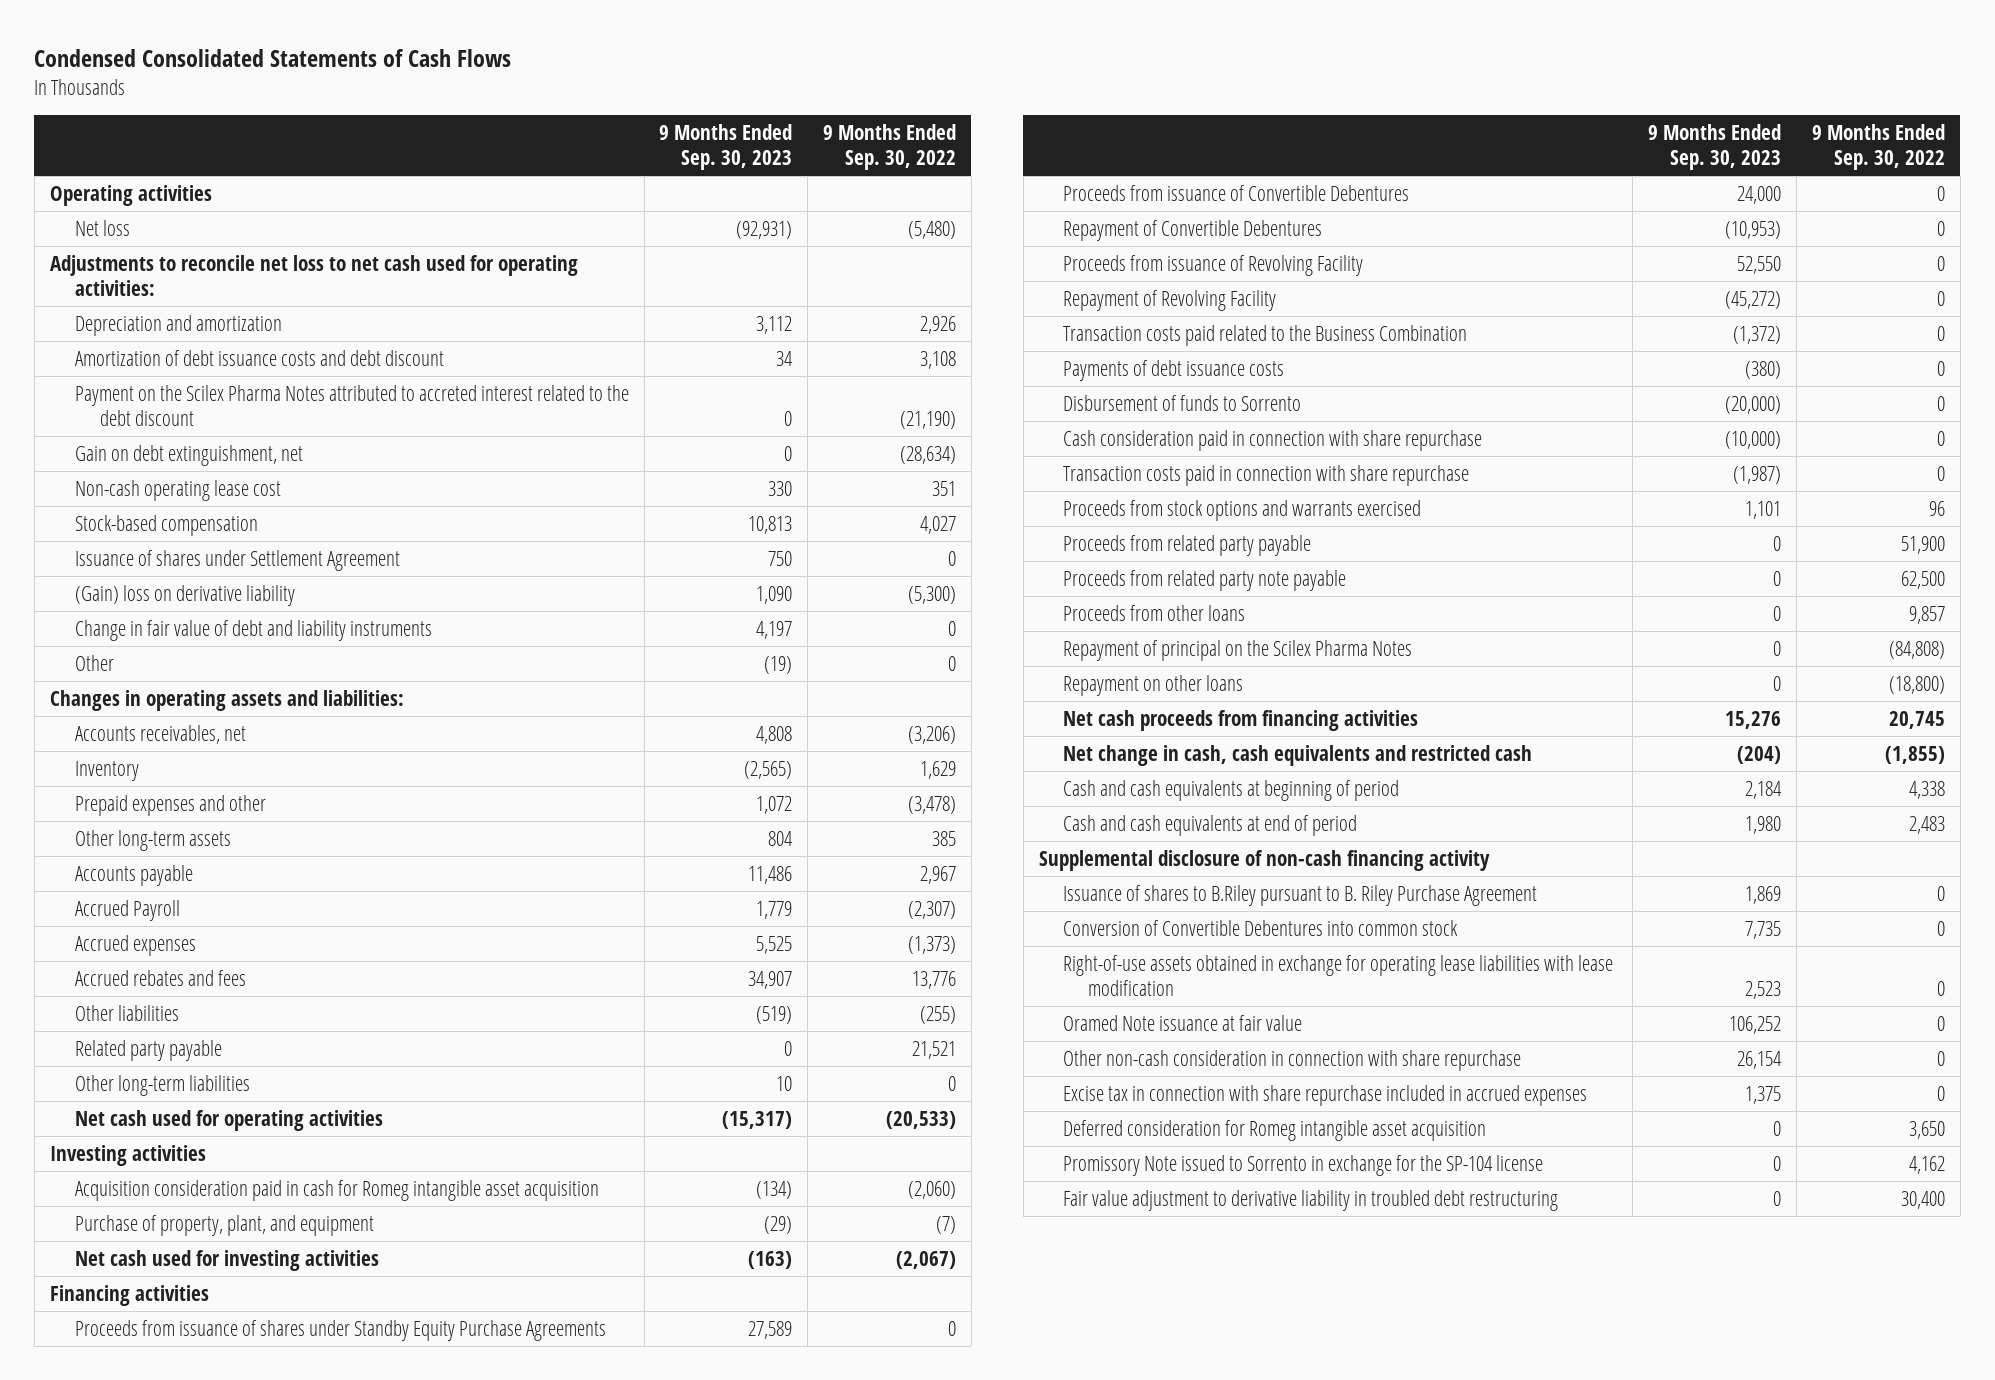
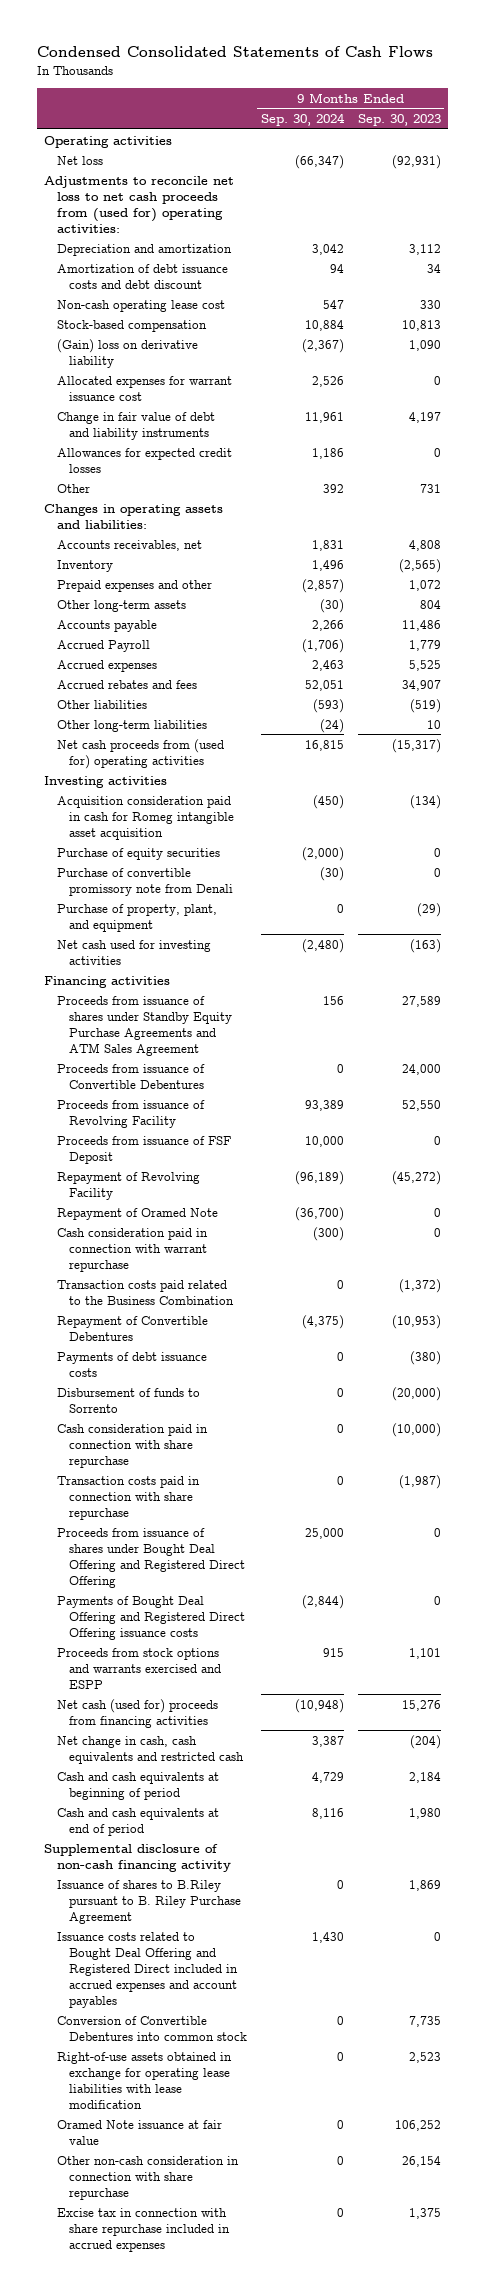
[823,124,957,170] 9 Months Ended Sep. 30, 2022 -> none
none -> [260,113,345,127] Sep. 30, 2024
[49,254,578,296] Adjustments to reconcile net loss to net cash used for operating activities: -> [44,175,235,233] Adjustments to reconcile net loss to net cash proceeds from (used for) operating activities:
[74,384,629,426] Payment on the Scilex Pharma Notes attributed to accreted interest related to the debt discount -> none
[74,444,303,466] Gain on debt extinguishment, net -> none
[74,549,400,571] Issuance of shares under Settlement Agreement -> none
none -> [56,375,232,401] Allocated expenses for warrant issuance cost
none -> [56,447,232,473] Allowances for expected credit losses
[764,655,793,674] (19) -> [419,483,441,493] 731
[74,1039,222,1061] Related party payable -> none
[74,1109,383,1131] Net cash used for operating activities -> [56,738,224,769] Net cash proceeds from (used for) operating activities
none -> [56,847,220,860] Purchase of equity securities
none -> [56,867,233,896] Purchase of convertible promissory note from Denali
[74,1319,606,1341] Proceeds from issuance of shares under Standby Equity Purchase Agreements -> [56,995,232,1056] Proceeds from issuance of shares under Standby Equity Purchase Agreements and ATM Sales Agreement
none -> [56,1135,231,1164] Proceeds from issuance of FSF Deposit
none -> [56,1207,218,1220] Repayment of Oramed Note
none -> [56,1227,208,1272] Cash consideration paid in connection with warrant repurchase
[1063,219,1323,241] Repayment of Convertible Debentures -> [56,1315,208,1341] Repayment of Convertible Debentures
[1063,534,1312,556] Proceeds from related party payable -> none
[1063,569,1347,591] Proceeds from related party note payable -> none
[1063,604,1246,621] Proceeds from other loans -> none
[1063,639,1413,661] Repayment of principal on the Scilex Pharma Notes -> none
[1063,674,1244,696] Repayment on other loans -> none
none -> [56,1527,245,1588] Proceeds from issuance of shares under Bought Deal Offering and Registered Direct Offering
none -> [56,1595,245,1640] Payments of Bought Deal Offering and Registered Direct Offering issuance costs
[1063,499,1422,521] Proceeds from stock options and warrants exercised -> [56,1647,221,1689] Proceeds from stock options and warrants exercised and ESPP
[1063,709,1419,731] Net cash proceeds from financing activities -> [56,1698,218,1728] Net cash (used for) proceeds from financing activities
none -> [56,1931,238,2008] Issuance costs related to Bought Deal Offering and Registered Direct included in accrued expenses and account payables
[1063,1119,1487,1141] Deferred consideration for Romeg intangible asset acquisition -> none
[1063,1154,1544,1176] Promissory Note issued to Sorrento in exchange for the SP-104 license -> none
[1063,1189,1559,1211] Fair value adjustment to derivative liability in troubled debt restructuring -> none

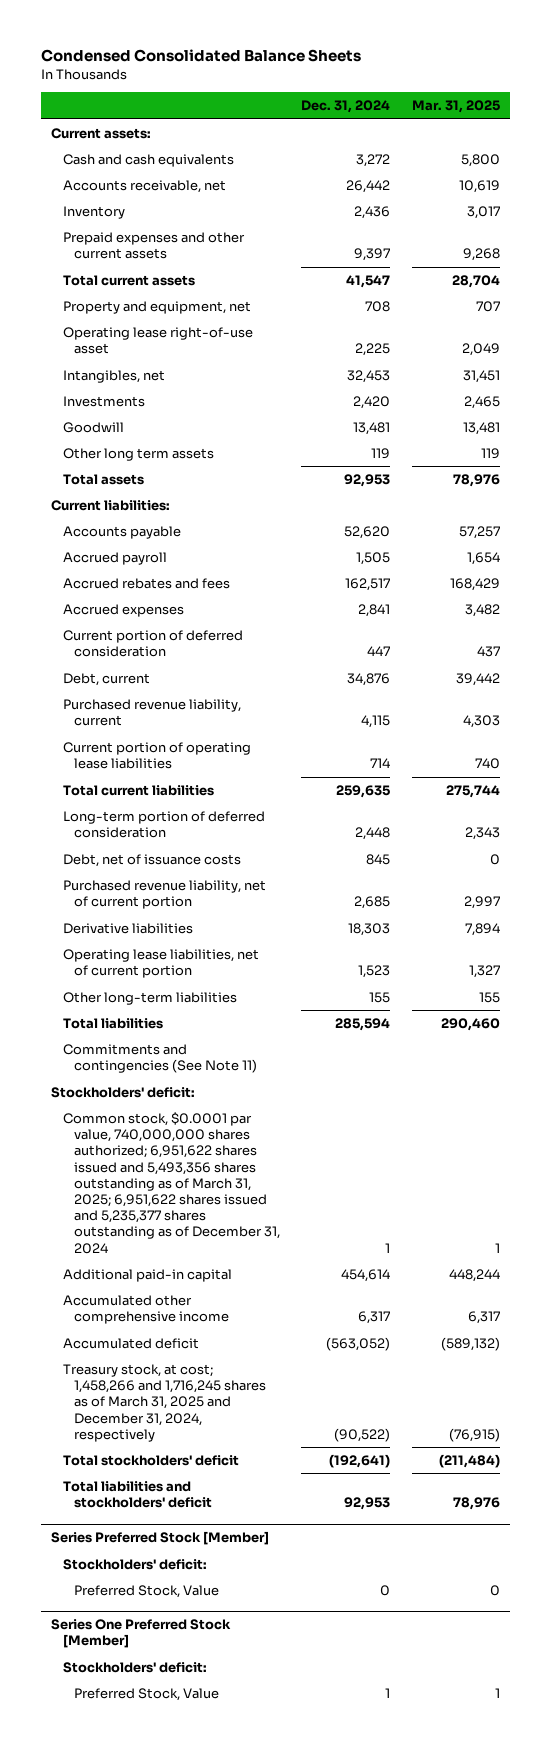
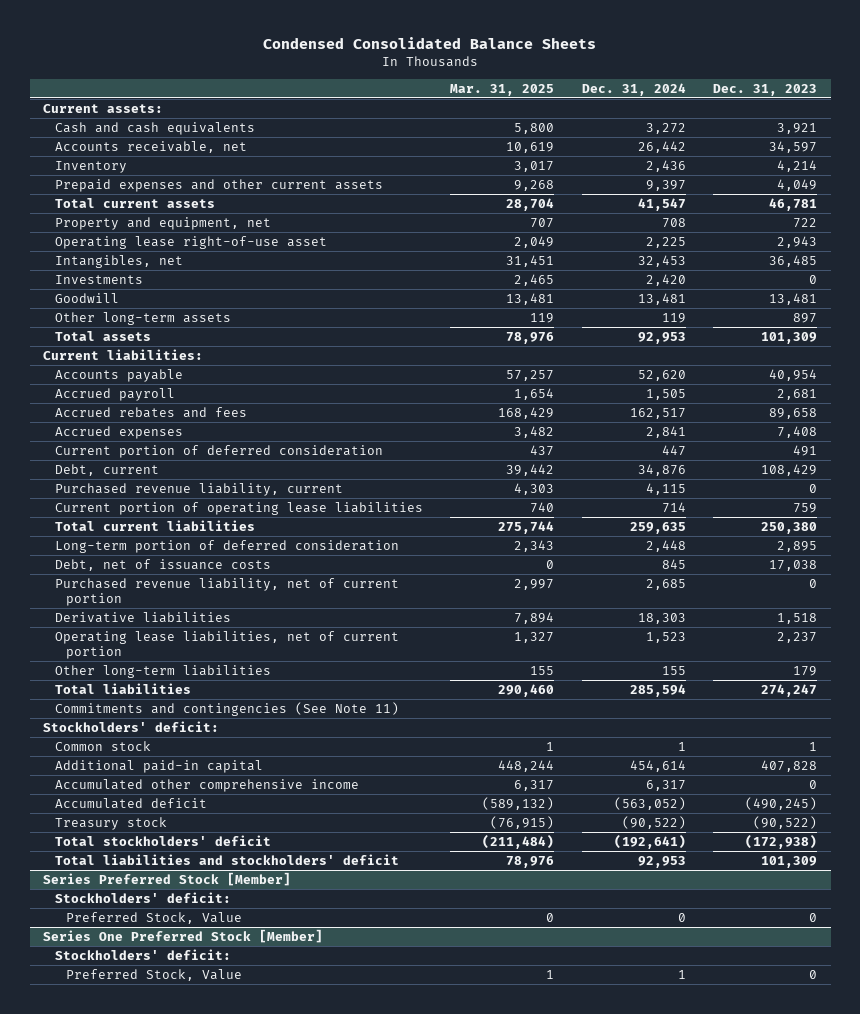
none -> [713,83,818,96] Dec. 31, 2023
[62,448,214,462] Other long term assets -> [54,311,231,325] Other long-term assets
[62,1112,281,1254] Common stock, $0.0001 par value, 740,000,000 shares authorized; 6,951,622 shares issued and 5,493,356 shares outstanding as of March 31, 2025; 6,951,622 shares issued and 5,235,377 shares outstanding as of December 31, 2024 -> [54,740,151,751] Common stock
[62,1364,267,1442] Treasury stock, at cost; 1,458,266 and 1,716,245 shares as of March 31, 2025 and December 31, 2024, respectively -> [54,816,167,830] Treasury stock

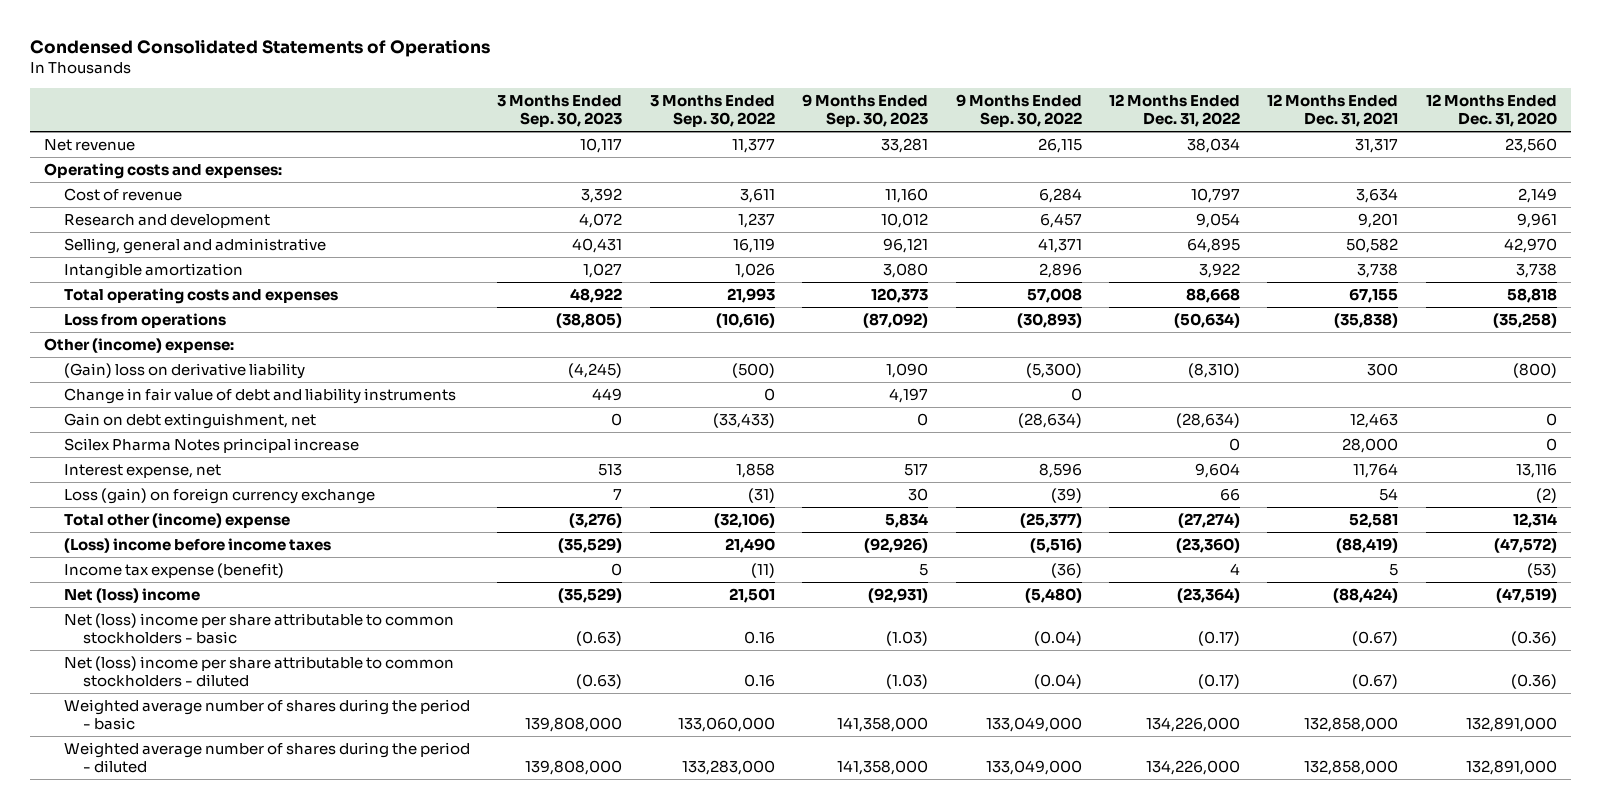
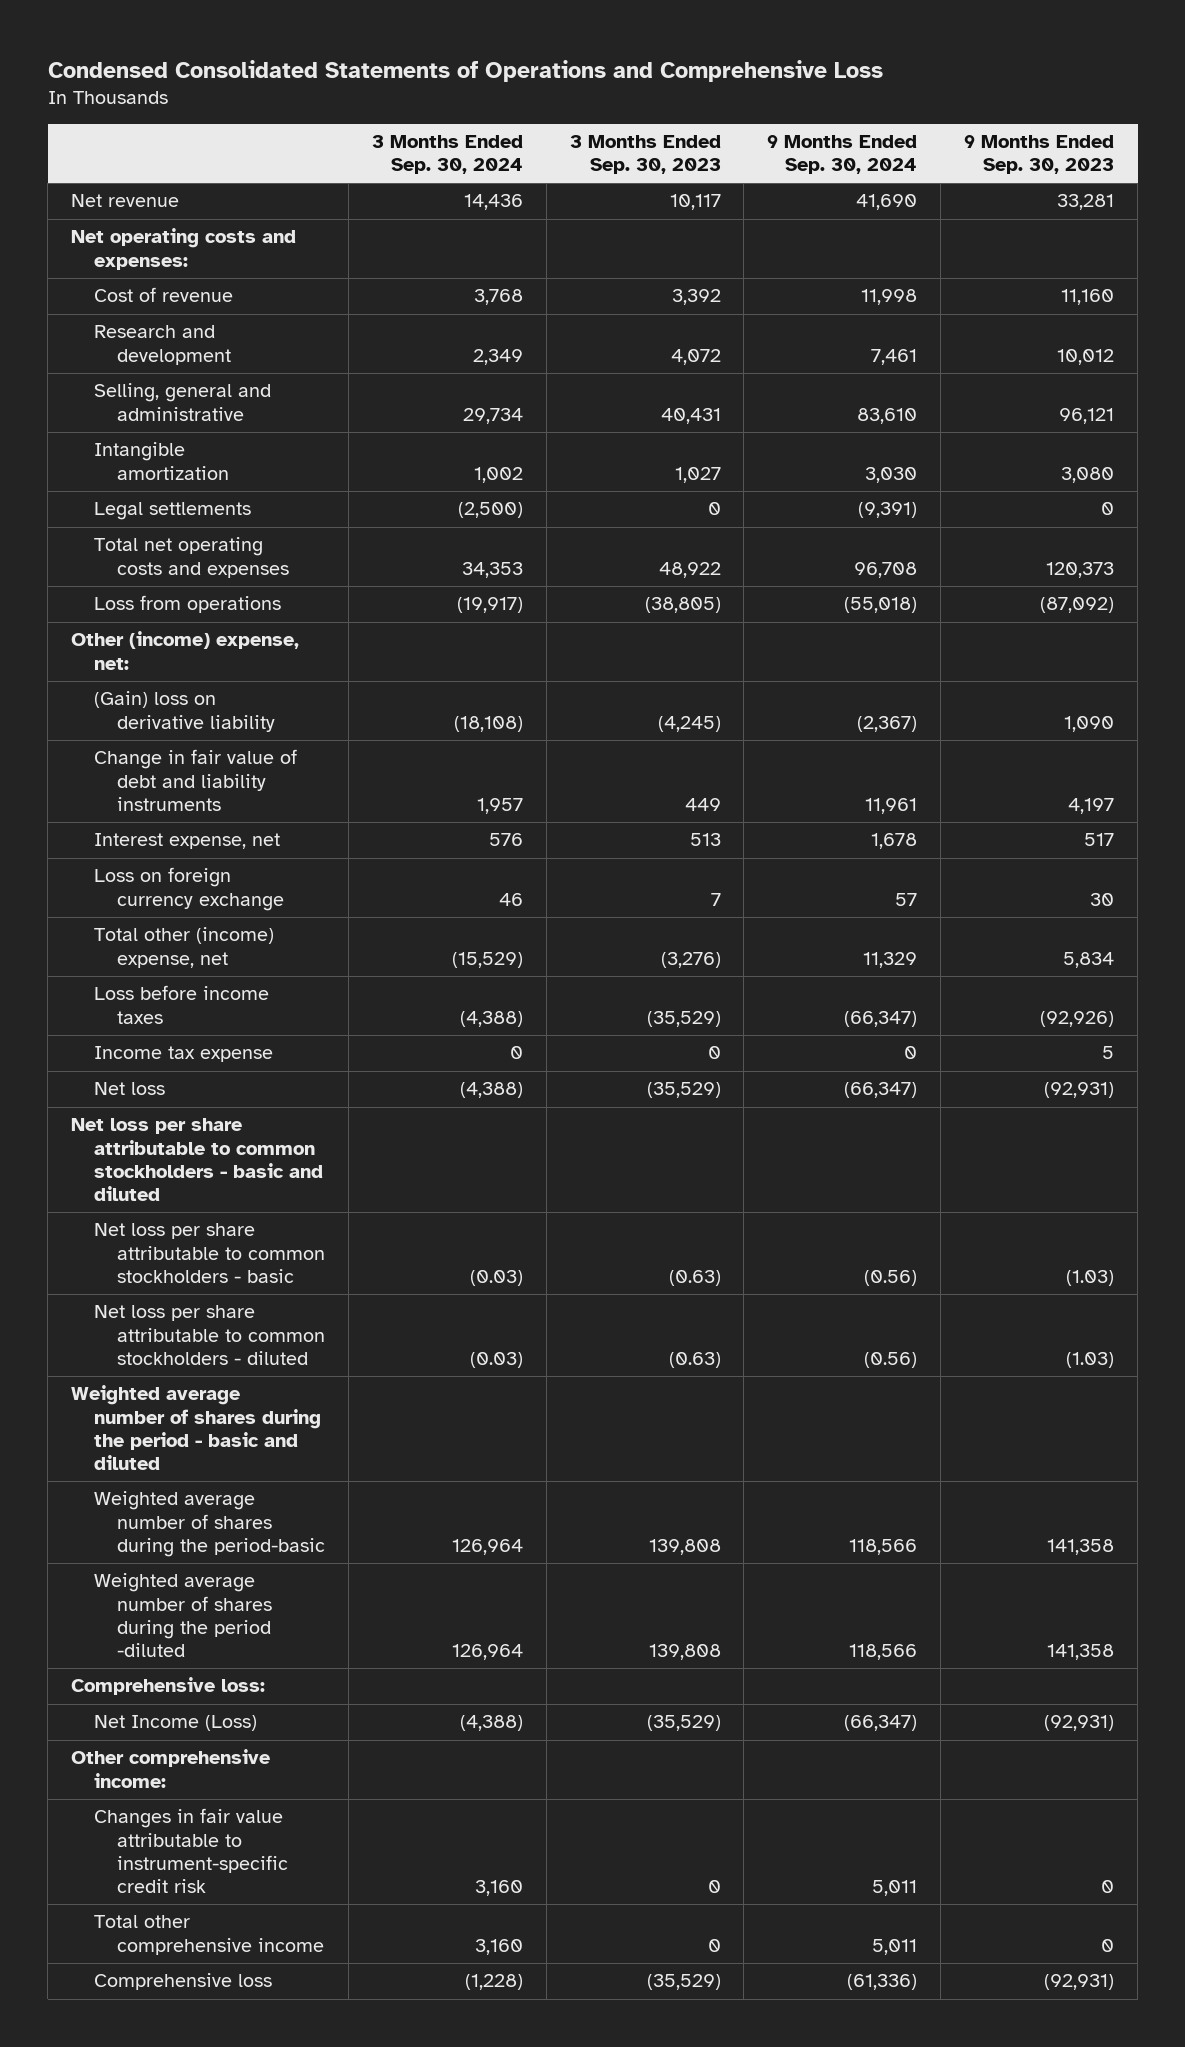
[30,39,491,58] Condensed Consolidated Statements of Operations -> [47,59,883,82] Condensed Consolidated Statements of Operations and Comprehensive Loss
[649,95,775,128] 3 Months Ended Sep. 30, 2022 -> none
[955,94,1082,128] 9 Months Ended Sep. 30, 2022 -> none
[1109,94,1241,128] 12 Months Ended Dec. 31, 2022 -> none
[1267,94,1399,128] 12 Months Ended Dec. 31, 2021 -> none
[1425,94,1557,128] 12 Months Ended Dec. 31, 2020 -> none
none -> [371,135,523,175] 3 Months Ended Sep. 30, 2024
none -> [767,135,918,175] 9 Months Ended Sep. 30, 2024
[44,163,283,180] Operating costs and expenses: -> [70,228,296,270] Net operating costs and expenses:
none -> [93,502,251,521] Legal settlements
[63,288,338,305] Total operating costs and expenses -> [93,537,290,578] Total net operating costs and expenses
[44,338,235,354] Other (income) expense: -> [70,631,299,670] Other (income) expense, net:
[63,413,316,430] Gain on debt extinguishment, net -> none
[63,438,359,454] Scilex Pharma Notes principal increase -> none
[63,488,375,505] Loss (gain) on foreign currency exchange -> [93,867,285,911] Loss on foreign currency exchange
[63,513,290,529] Total other (income) expense -> [93,927,274,968] Total other (income) expense, net
[63,538,331,554] (Loss) income before income taxes -> [93,985,269,1024] Loss before income taxes
[63,563,284,579] Income tax expense (benefit) -> [93,1046,273,1063] Income tax expense
[63,588,200,604] Net (loss) income -> [93,1082,165,1096] Net loss
none -> [70,1118,323,1202] Net loss per share attributable to common stockholders - basic and diluted
[63,613,454,644] Net (loss) income per share attributable to common stockholders - basic -> [93,1223,326,1283] Net loss per share attributable to common stockholders - basic
[63,656,454,687] Net (loss) income per share attributable to common stockholders - diluted -> [93,1305,326,1365] Net loss per share attributable to common stockholders - diluted
none -> [70,1385,321,1471] Weighted average number of shares during the period - basic and diluted
[63,699,470,730] Weighted average number of shares during the period - basic -> [93,1491,326,1557] Weighted average number of shares during the period-basic
[525,716,623,732] 139,808,000 -> [648,1538,721,1555] 139,808
[837,716,929,732] 141,358,000 -> [1047,1538,1115,1555] 141,358
[63,742,470,773] Weighted average number of shares during the period - diluted -> [93,1573,273,1658] Weighted average number of shares during the period -diluted
[525,759,623,775] 139,808,000 -> [648,1644,721,1661] 139,808
[837,759,929,775] 141,358,000 -> [1047,1644,1115,1661] 141,358
none -> [70,1677,265,1696] Comprehensive loss:
none -> [93,1715,257,1732] Net Income (Loss)
none -> [70,1749,270,1788] Other comprehensive income:
none -> [93,1808,289,1894] Changes in fair value attributable to instrument-specific credit risk
none -> [93,1915,325,1955] Total other comprehensive income
none -> [93,1973,272,1991] Comprehensive loss

